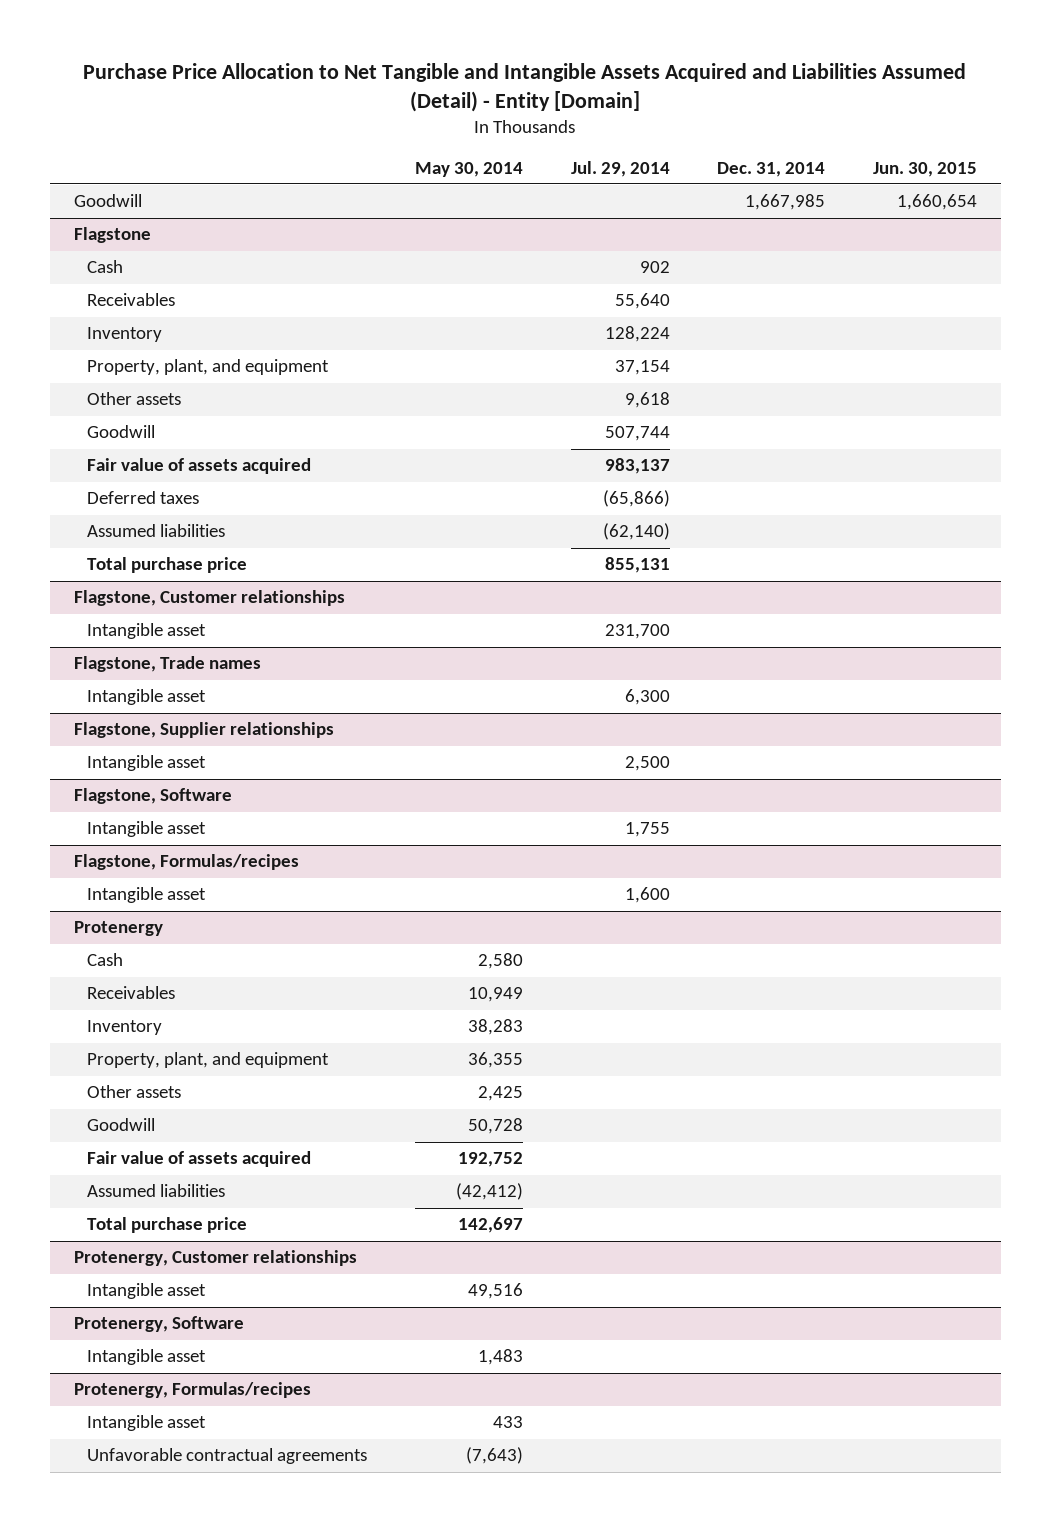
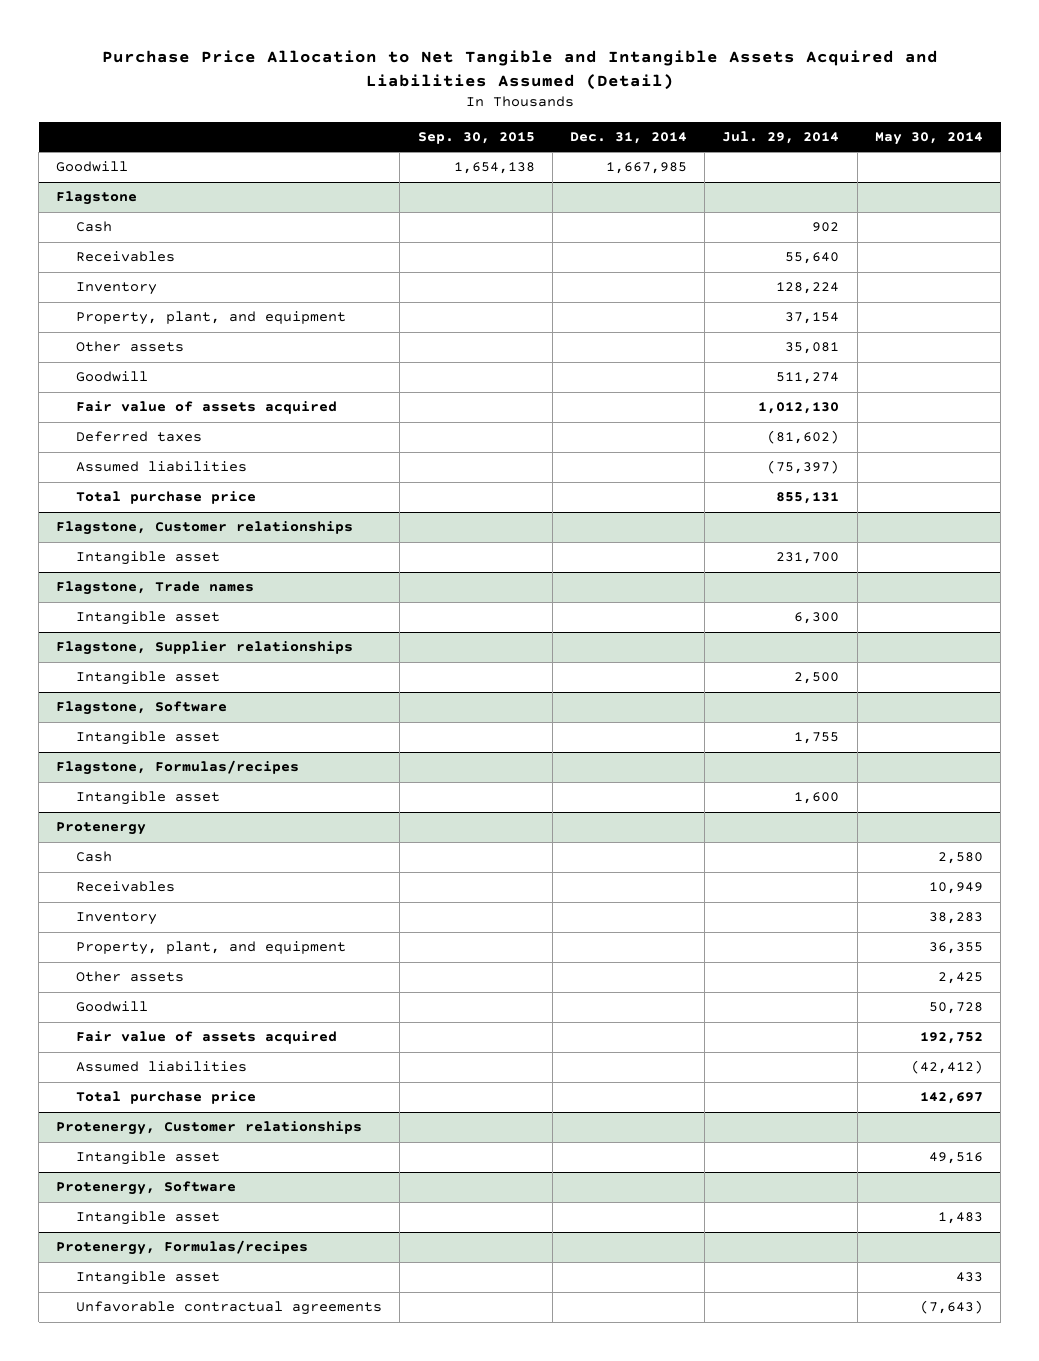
[83,62,967,112] Purchase Price Allocation to Net Tangible and Intangible Assets Acquired and Liabilities Assumed (Detail) - Entity [Domain] -> [101,50,938,90] Purchase Price Allocation to Net Tangible and Intangible Assets Acquired and Liabilities Assumed (Detail)
[872,161,977,177] Jun. 30, 2015 -> none
none -> [417,131,535,144] Sep. 30, 2015
[624,392,670,409] 9,618 -> [785,342,840,355] 35,081
[604,426,670,442] 507,744 -> [776,372,840,385] 511,274
[604,458,670,475] 983,137 -> [758,402,840,415] 1,012,130
[602,490,670,508] (65,866) -> [767,430,840,445] (81,602)
[602,523,670,541] (62,140) -> [767,460,840,475] (75,397)

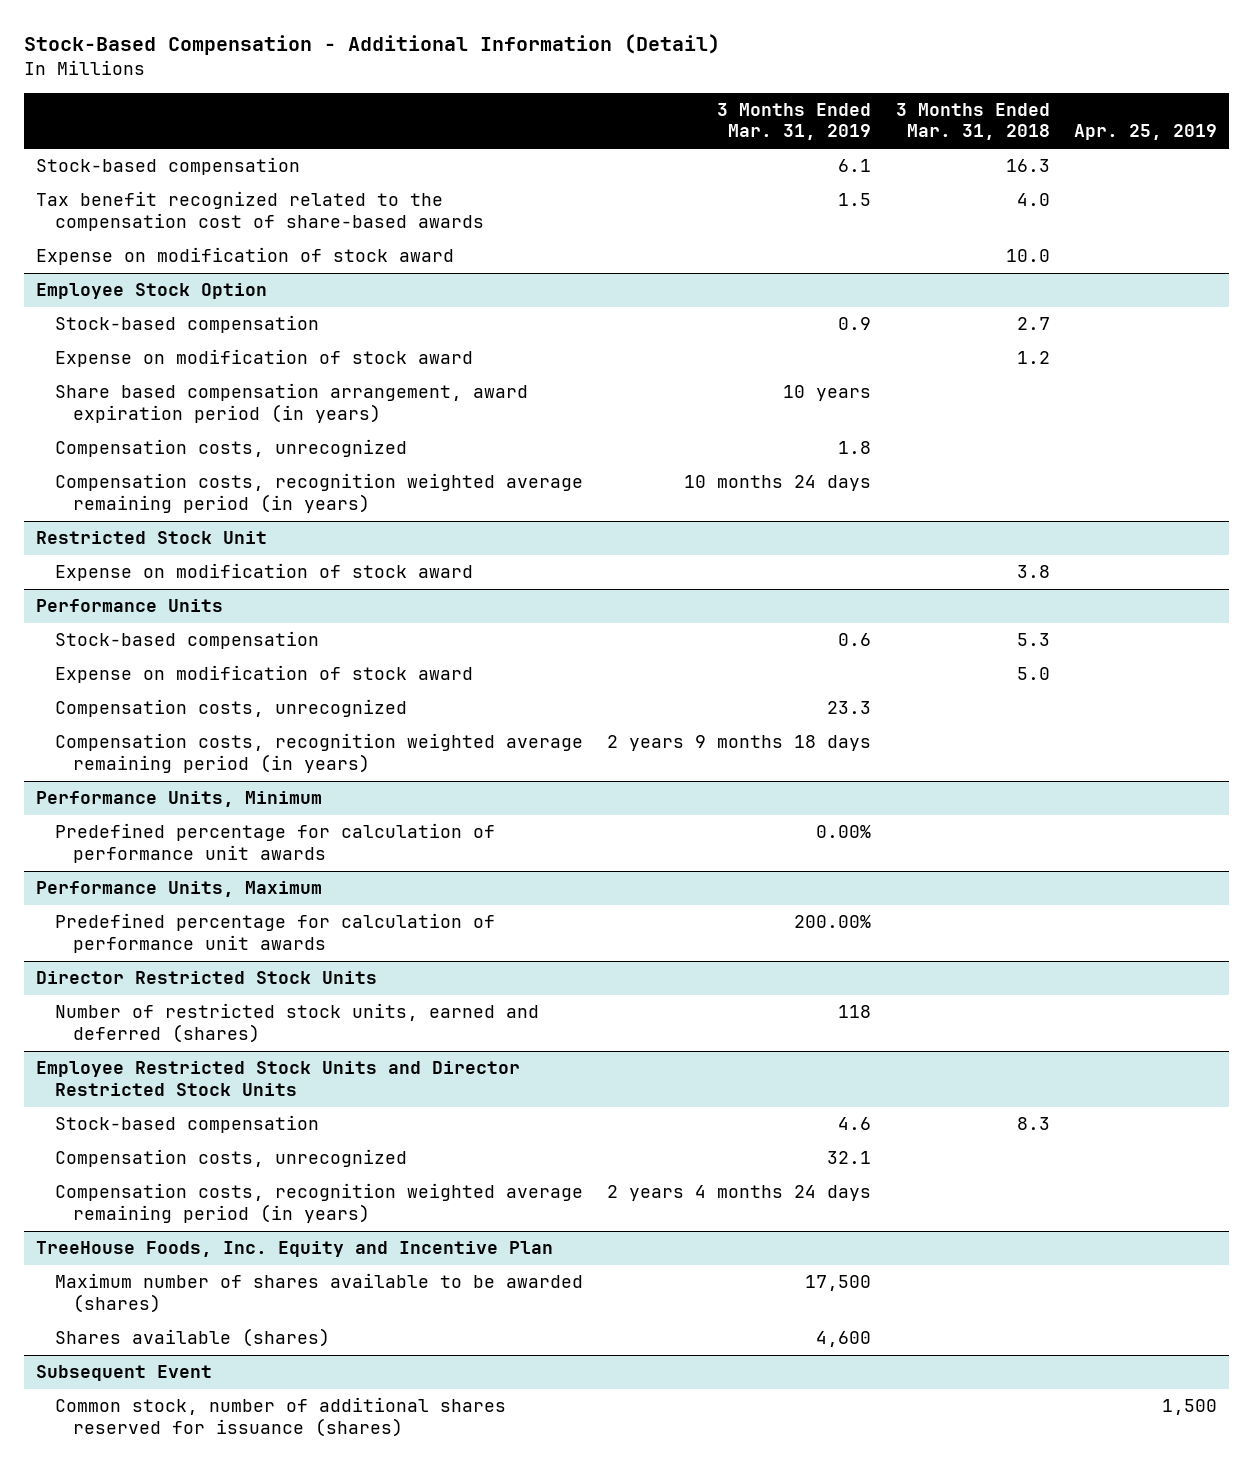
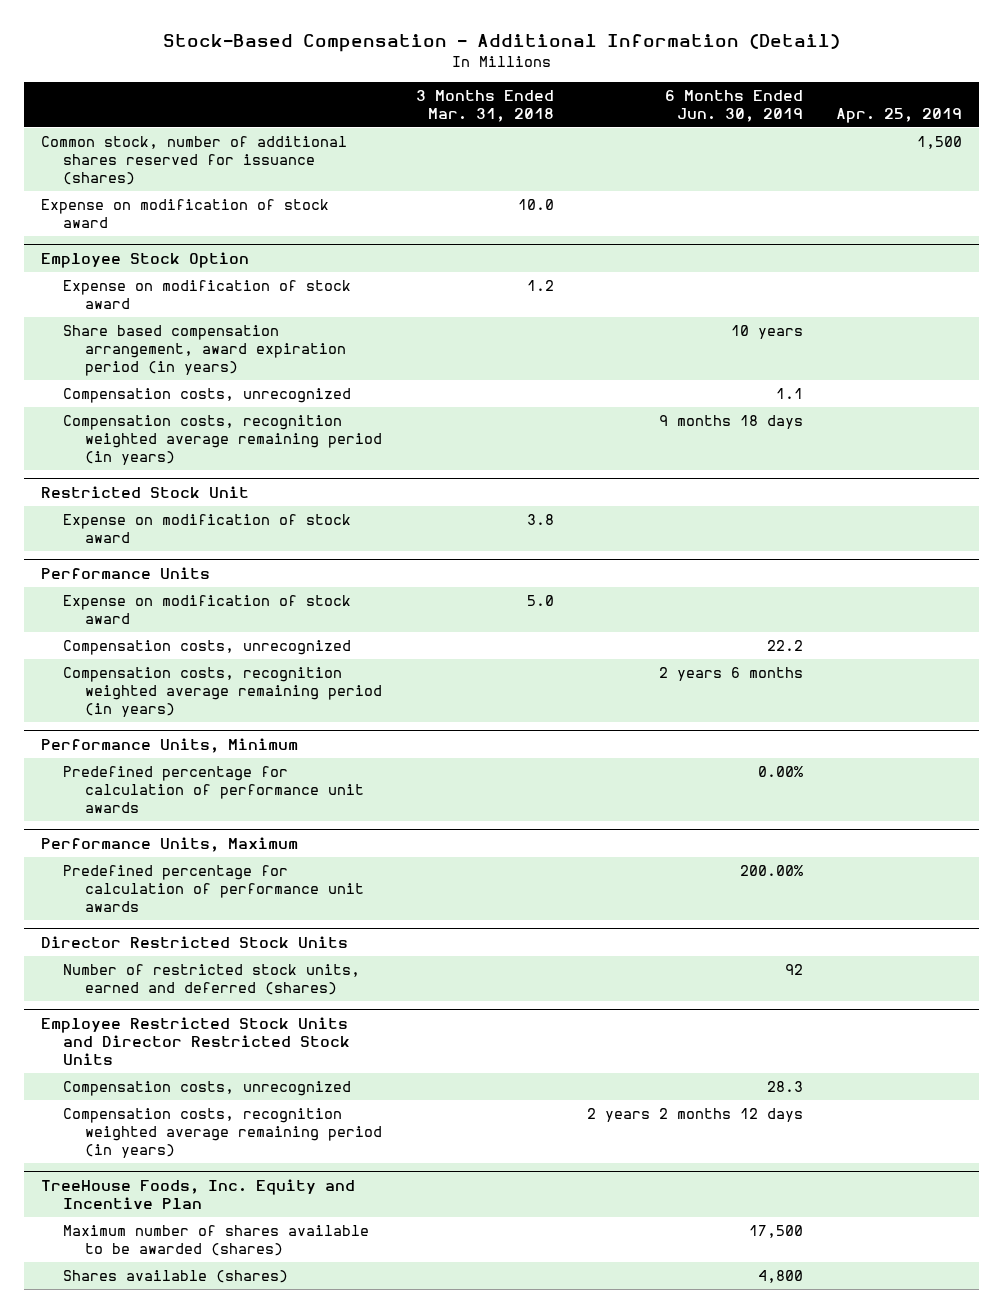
[717,102,872,141] 3 Months Ended Mar. 31, 2019 -> none
none -> [664,89,803,122] 6 Months Ended Jun. 30, 2019
[36,157,301,176] Stock-based compensation -> none
[36,191,484,231] Tax benefit recognized related to the compensation cost of share-based awards -> none
none -> [41,136,348,185] Common stock, number of additional shares reserved for issuance (shares)
[54,315,319,334] Stock-based compensation -> none
[54,631,319,650] Stock-based compensation -> none
[54,1115,319,1134] Stock-based compensation -> none
[36,1365,213,1382] Subsequent Event -> none
[54,1397,506,1437] Common stock, number of additional shares reserved for issuance (shares) -> none

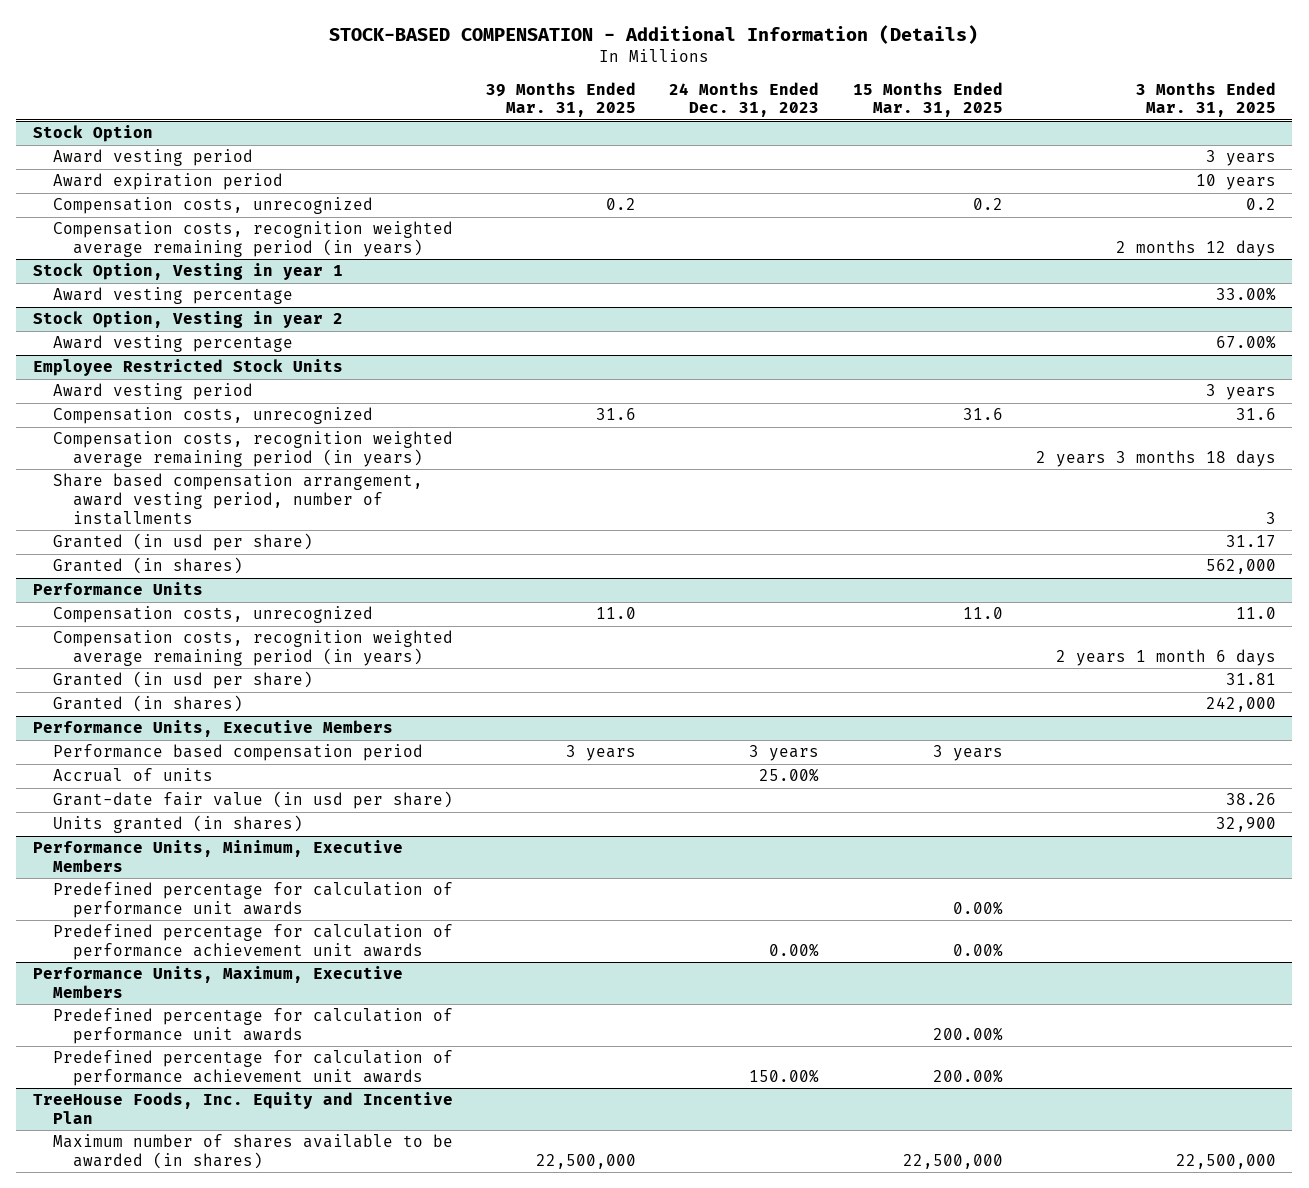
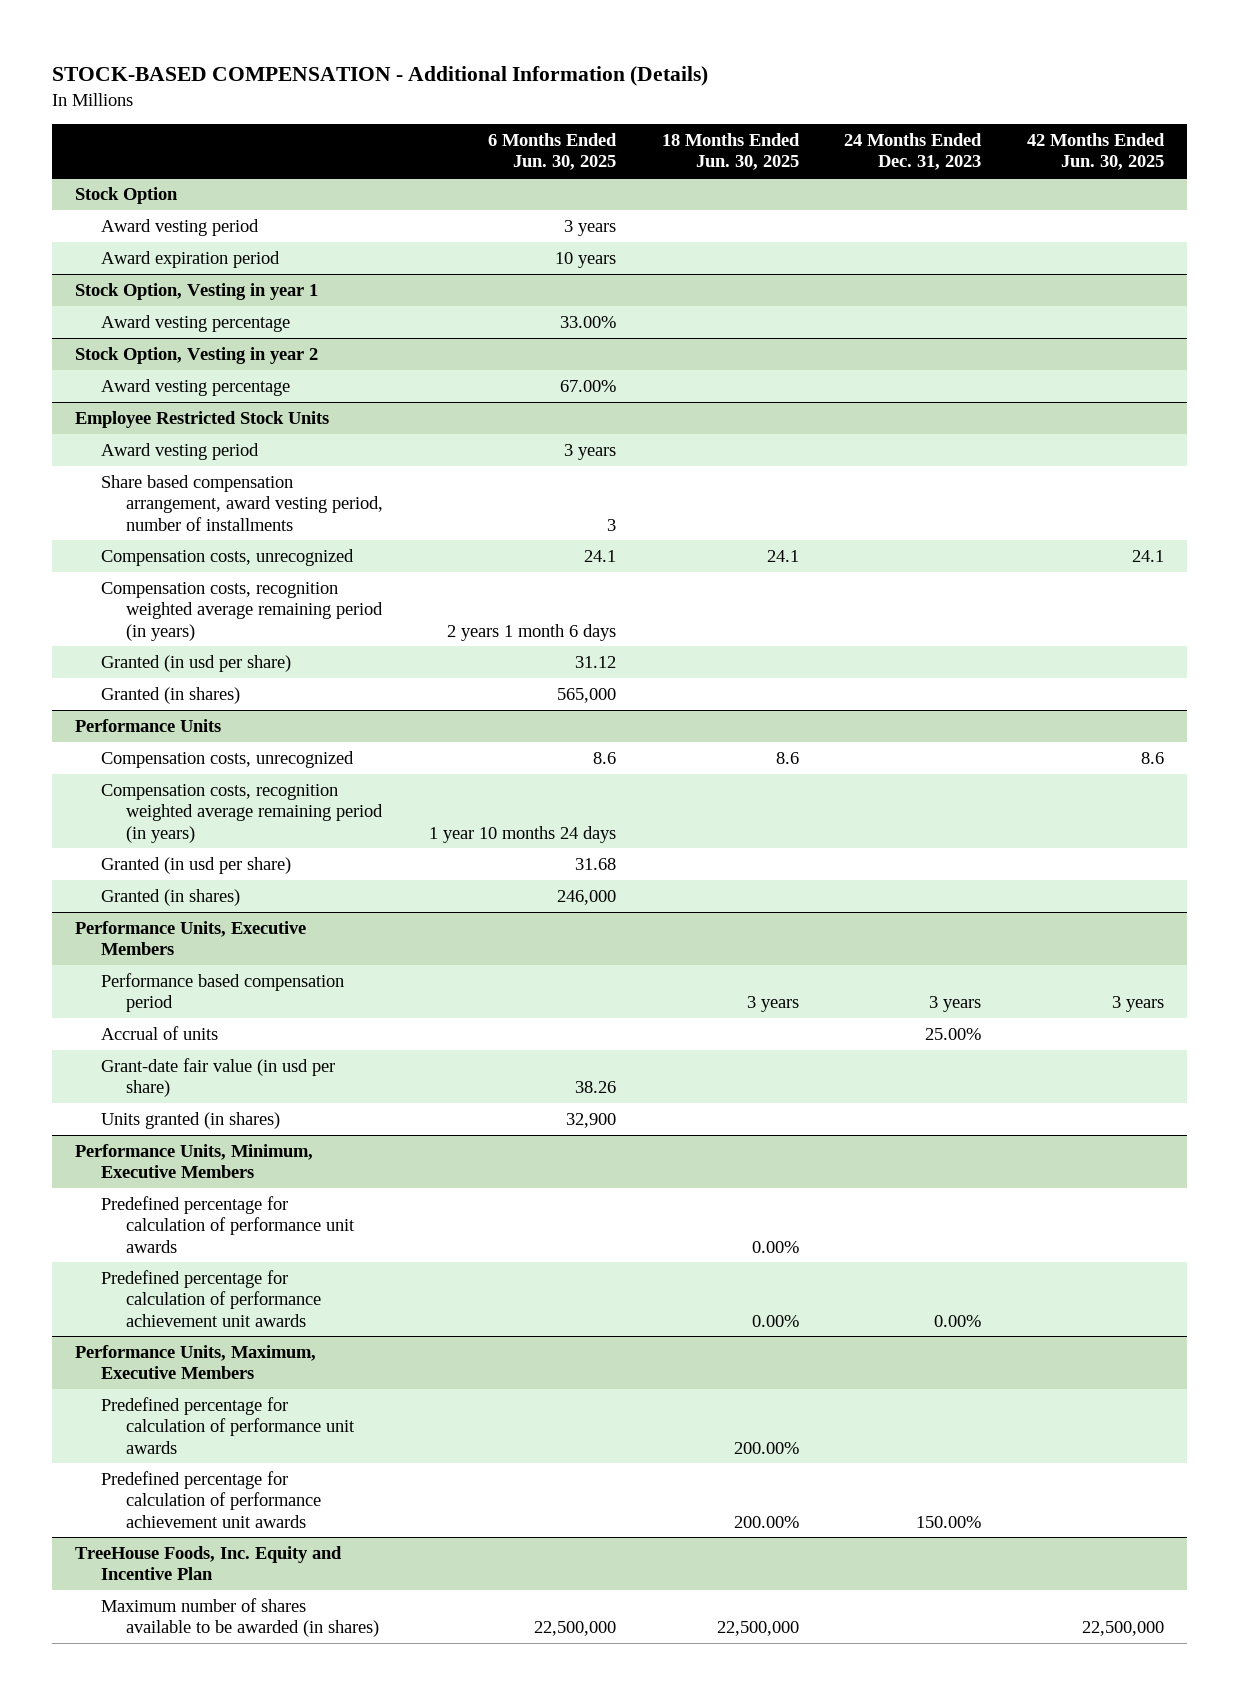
[486,81,637,118] 39 Months Ended Mar. 31, 2025 -> none
[852,81,1003,118] 15 Months Ended Mar. 31, 2025 -> none
[1135,81,1276,118] 3 Months Ended Mar. 31, 2025 -> none
none -> [488,133,618,171] 6 Months Ended Jun. 30, 2025
none -> [661,133,800,171] 18 Months Ended Jun. 30, 2025
none -> [1027,133,1166,171] 42 Months Ended Jun. 30, 2025
[52,197,373,215] Compensation costs, unrecognized -> none
[52,221,453,257] Compensation costs, recognition weighted average remaining period (in years) -> none
[52,473,423,525] Share based compensation arrangement, award vesting period, number of installments -> [100,474,384,531] Share based compensation arrangement, award vesting period, number of installments

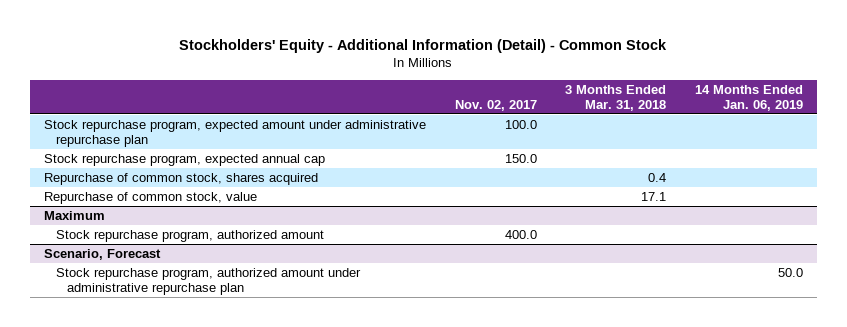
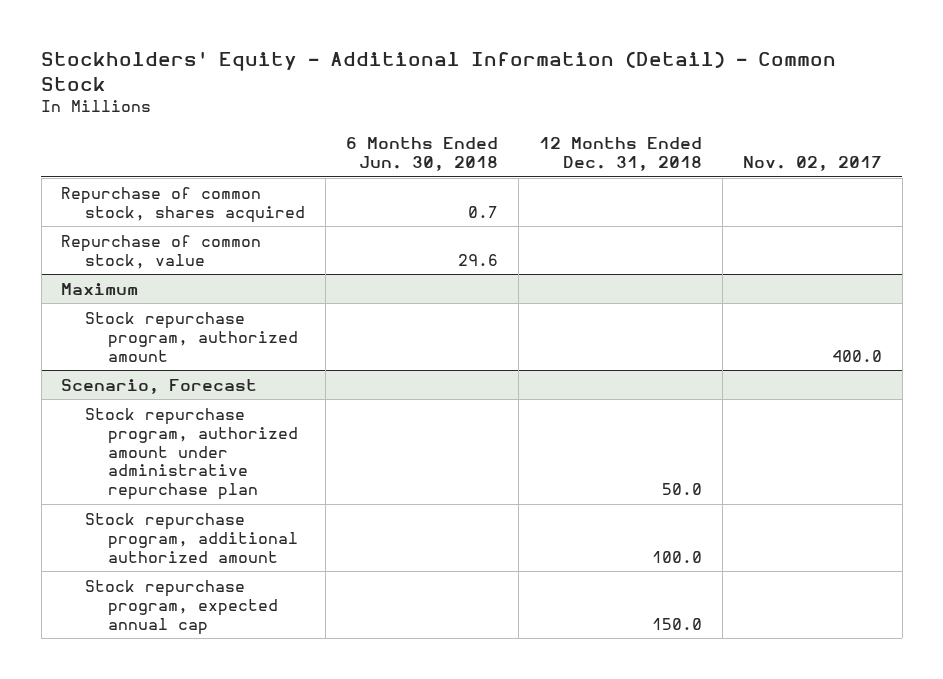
[565,84,667,111] 3 Months Ended Mar. 31, 2018 -> none
[694,84,803,111] 14 Months Ended Jan. 06, 2019 -> none
none -> [345,137,498,172] 6 Months Ended Jun. 30, 2018
none -> [538,137,702,172] 12 Months Ended Dec. 31, 2018
[44,119,427,147] Stock repurchase program, expected amount under administrative repurchase plan -> none
[44,153,326,166] Stock repurchase program, expected annual cap -> none
none -> [84,512,299,563] Stock repurchase program, additional authorized amount
none -> [84,579,279,635] Stock repurchase program, expected annual cap

